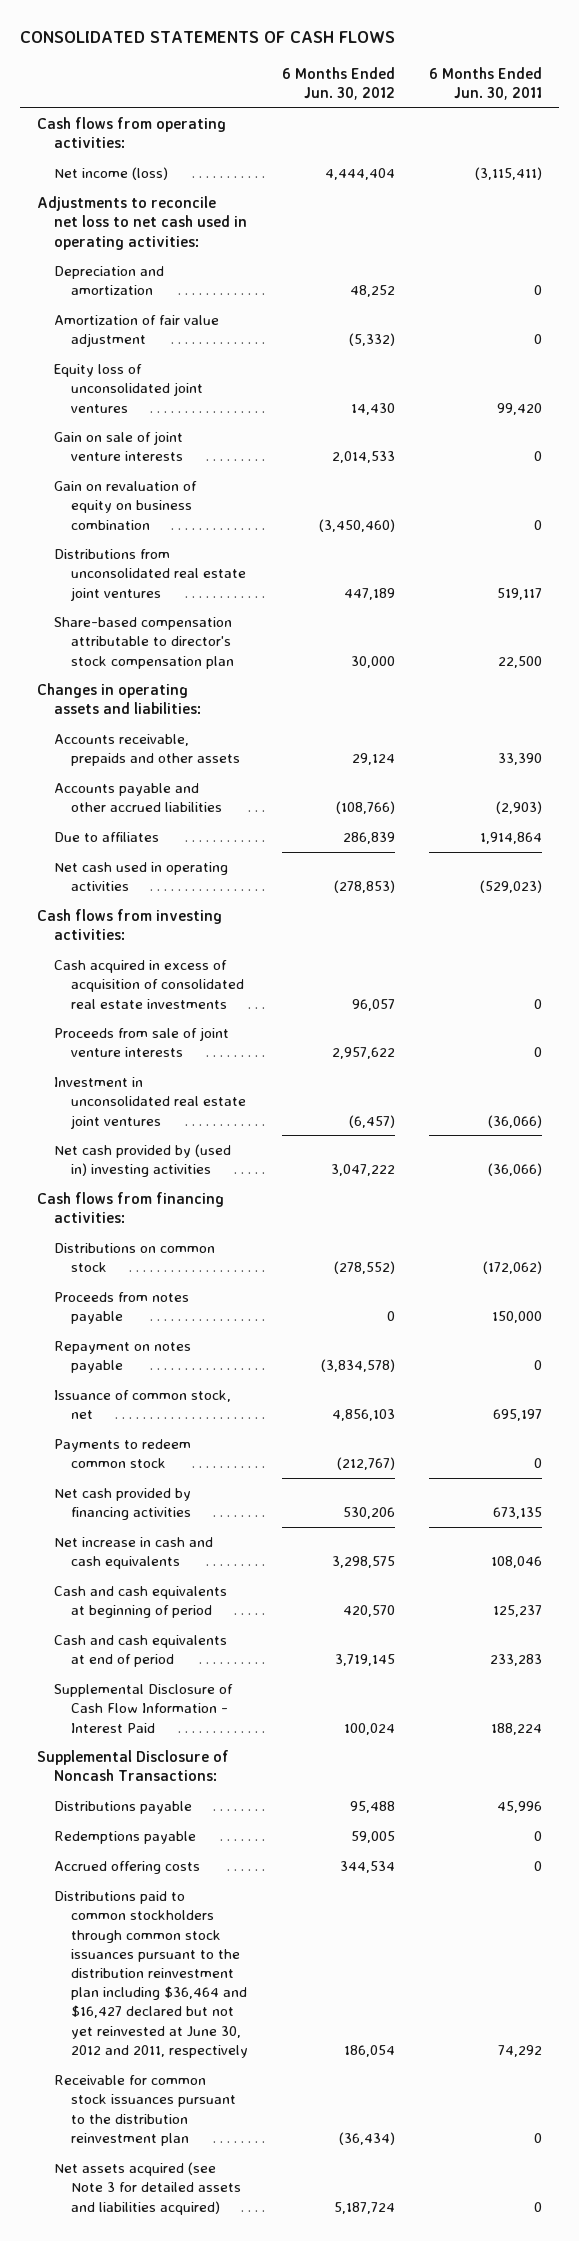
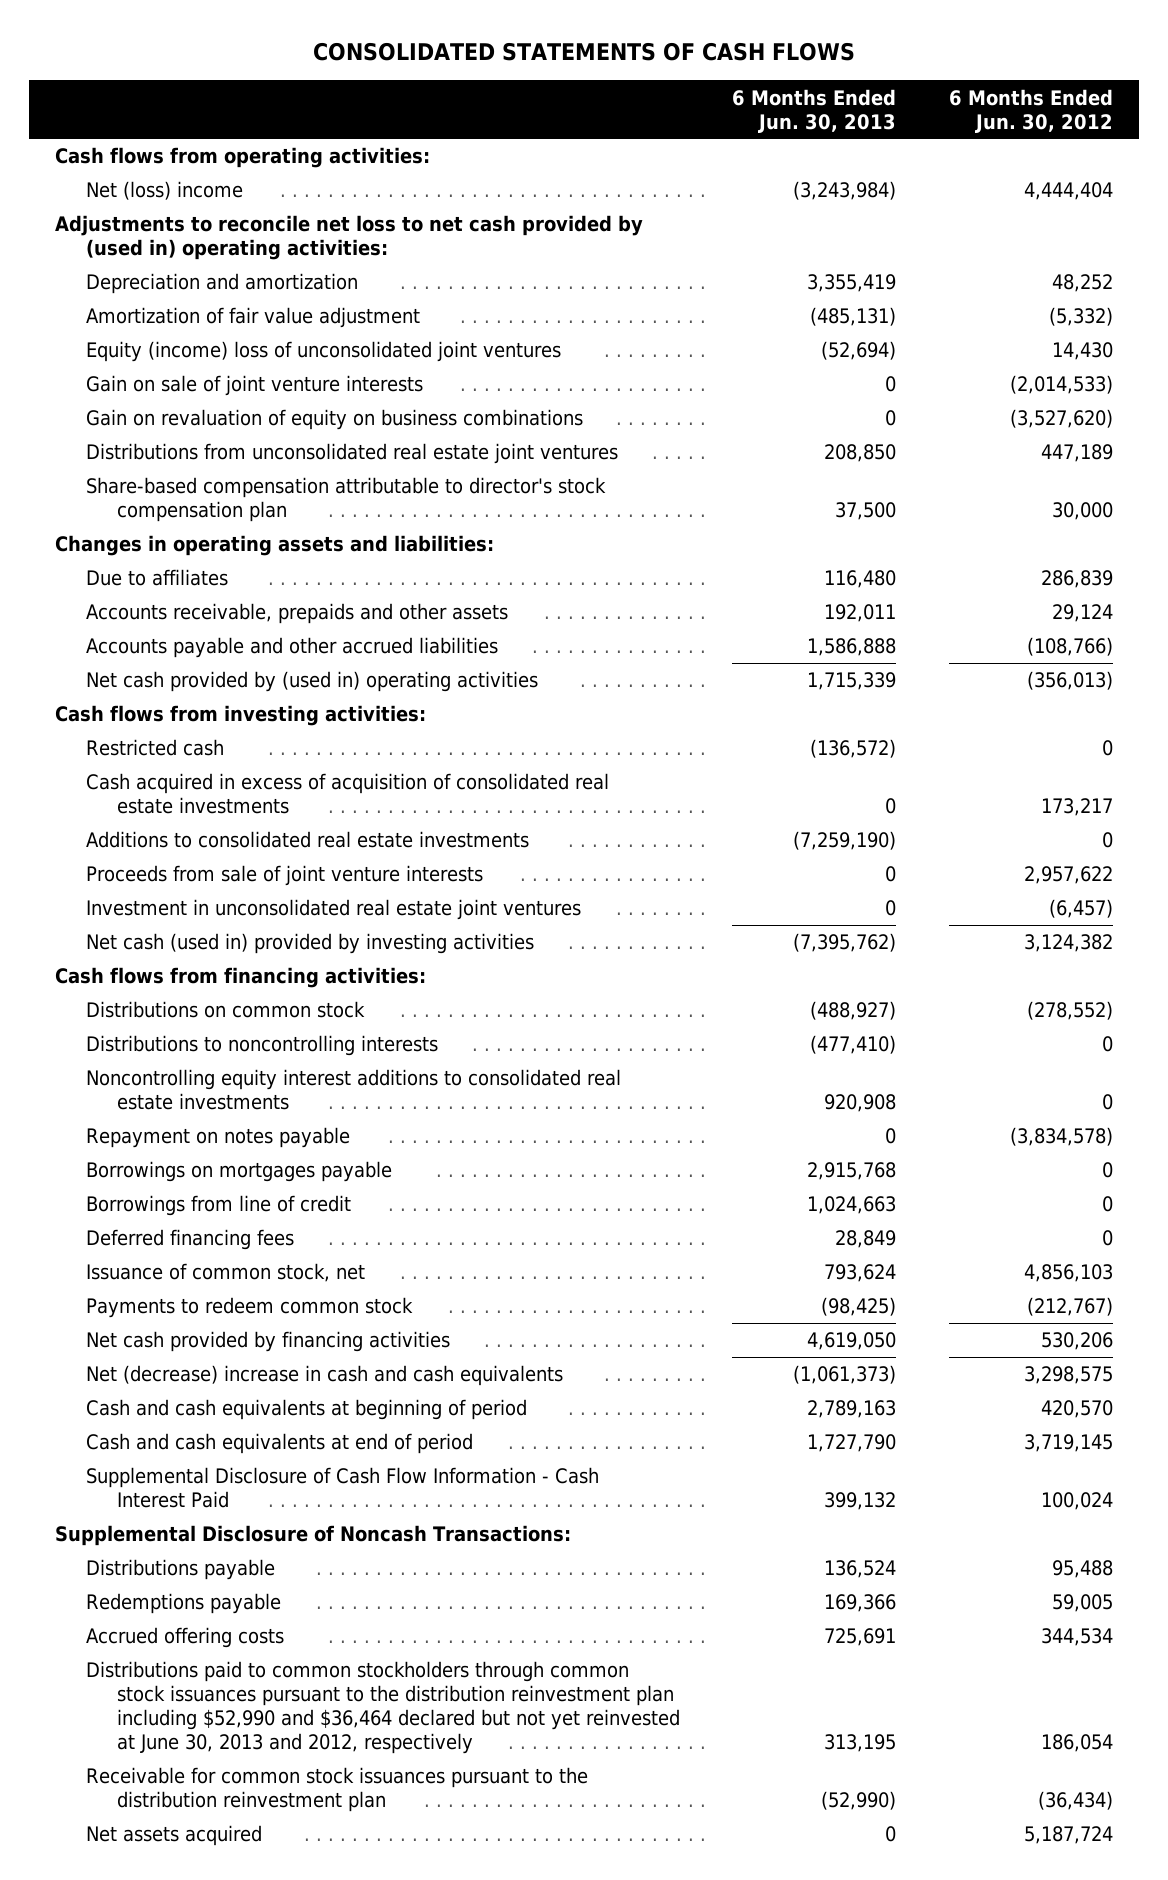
[429,66,543,100] 6 Months Ended Jun. 30, 2011 -> none
none -> [732,88,897,133] 6 Months Ended Jun. 30, 2013
[53,167,168,181] Net income (loss) -> [85,181,243,201] Net (loss) income
[36,196,247,250] Adjustments to reconcile net loss to net cash used in operating activities: -> [55,215,644,261] Adjustments to reconcile net loss to net cash provided by (used in) operating activities:
[53,364,203,413] Equity loss of unconsolidated joint ventures -> [85,341,561,363] Equity (income) loss of unconsolidated joint ventures
[332,451,396,464] 2,014,533 -> [1010,375,1114,395] (2,014,533)
[53,481,197,530] Gain on revaluation of equity on business combination -> [85,409,583,431] Gain on revaluation of equity on business combinations
[319,518,396,532] (3,450,460) -> [1010,409,1114,429] (3,527,620)
[53,832,159,843] Due to affiliates -> [85,569,228,587] Due to affiliates
[53,862,228,892] Net cash used in operating activities -> [85,671,538,693] Net cash provided by (used in) operating activities
[334,880,396,894] (278,853) -> [1027,671,1114,691] (356,013)
none -> [85,739,224,757] Restricted cash
[352,998,396,1011] 96,057 -> [1041,798,1114,817] 173,217
none -> [85,831,529,849] Additions to consolidated real estate investments
[53,1144,231,1178] Net cash provided by (used in) investing activities -> [85,933,534,955] Net cash (used in) provided by investing activities
[331,1164,396,1177] 3,047,222 -> [1024,934,1114,953] 3,124,382
[53,1292,189,1325] Proceeds from notes payable -> none
none -> [85,1035,438,1057] Distributions to noncontrolling interests
none -> [85,1069,621,1111] Noncontrolling equity interest additions to consolidated real estate investments
none -> [85,1161,392,1183] Borrowings on mortgages payable
none -> [85,1195,351,1217] Borrowings from line of credit
none -> [85,1229,294,1251] Deferred financing fees
[53,1537,213,1570] Net increase in cash and cash equivalents -> [85,1365,563,1387] Net (decrease) increase in cash and cash equivalents
[53,1684,233,1733] Supplemental Disclosure of Cash Flow Information - Interest Paid -> [85,1467,599,1509] Supplemental Disclosure of Cash Flow Information - Cash Interest Paid
[53,1891,248,2058] Distributions paid to common stockholders through common stock issuances pursuant to the distribution reinvestment plan including $36,464 and $16,427 declared but not yet reinvested at June 30, 2012 and 2011, respectively -> [85,1661,680,1755] Distributions paid to common stockholders through common stock issuances pursuant to the distribution reinvestment plan including $52,990 and $36,464 declared but not yet reinvested at June 30, 2013 and 2012, respectively
[53,2162,241,2215] Net assets acquired (see Note 3 for detailed assets and liabilities acquired) -> [85,1825,262,1847] Net assets acquired

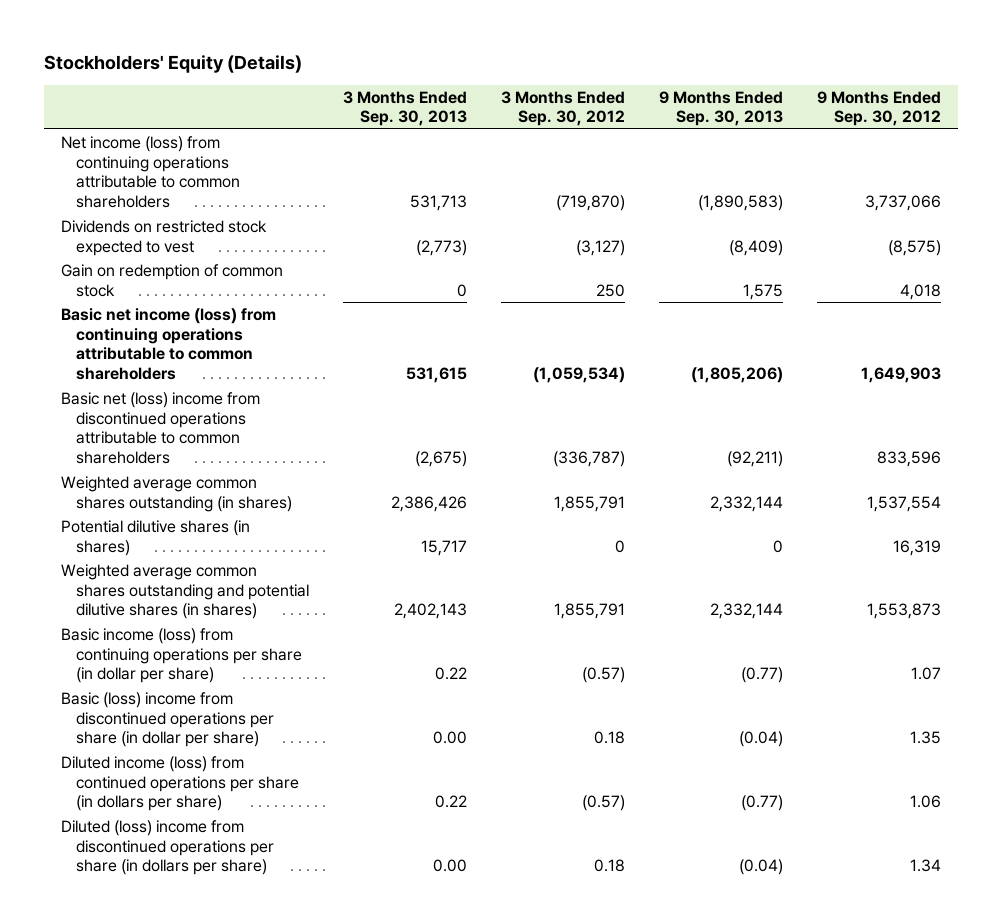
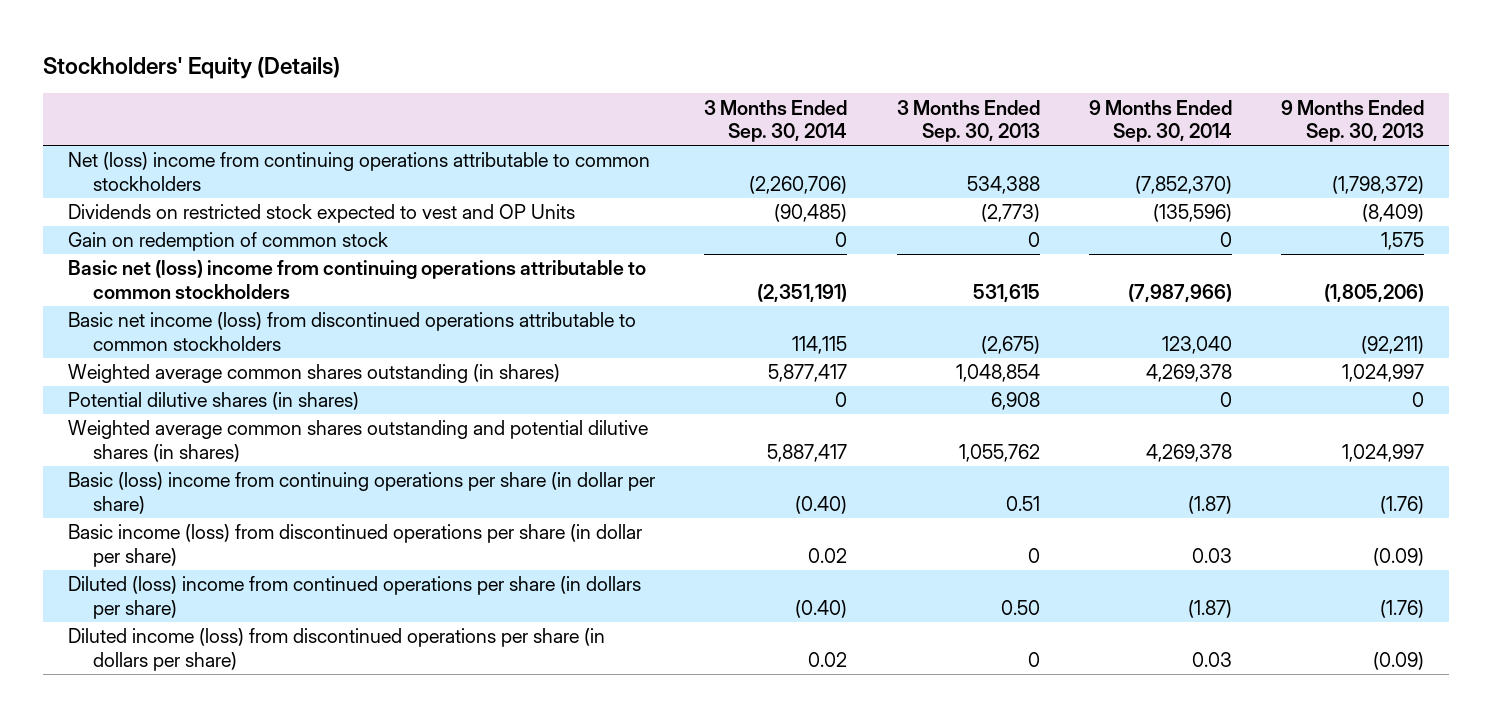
[500,90,625,127] 3 Months Ended Sep. 30, 2012 -> none
[816,90,941,127] 9 Months Ended Sep. 30, 2012 -> none
none -> [704,99,848,143] 3 Months Ended Sep. 30, 2014
none -> [1088,99,1232,143] 9 Months Ended Sep. 30, 2014
[61,135,240,209] Net income (loss) from continuing operations attributable to common shareholders -> [68,152,651,191] Net (loss) income from continuing operations attributable to common stockholders
[409,195,467,212] 531,713 -> [966,175,1040,194] 534,388
[697,195,783,212] (1,890,583) -> [1332,175,1425,194] (1,798,372)
[61,219,268,256] Dividends on restricted stock expected to vest -> [68,204,576,224] Dividends on restricted stock expected to vest and OP Units
[61,307,277,381] Basic net income (loss) from continuing operations attributable to common shareholders -> [68,260,647,299] Basic net (loss) income from continuing operations attributable to common stockholders
[61,391,261,465] Basic net (loss) income from discontinued operations attributable to common shareholders -> [68,312,637,351] Basic net income (loss) from discontinued operations attributable to common stockholders
[390,495,467,512] 2,386,426 -> [955,364,1040,383] 1,048,854
[709,495,783,512] 2,332,144 -> [1342,364,1425,383] 1,024,997
[420,539,467,556] 15,717 -> [990,392,1040,411] 6,908
[393,603,467,620] 2,402,143 -> [958,443,1040,462] 1,055,762
[709,603,783,620] 2,332,144 -> [1342,443,1425,462] 1,024,997
[61,627,302,684] Basic income (loss) from continuing operations per share (in dollar per share) -> [68,472,656,514] Basic (loss) income from continuing operations per share (in dollar per share)
[434,667,467,681] 0.22 -> [1005,495,1040,511] 0.51
[740,667,783,684] (0.77) -> [1380,495,1425,514] (1.76)
[61,691,274,748] Basic (loss) income from discontinued operations per share (in dollar per share) -> [68,524,643,567] Basic income (loss) from discontinued operations per share (in dollar per share)
[432,731,467,745] 0.00 -> [1027,547,1040,563] 0
[738,731,783,748] (0.04) -> [1373,547,1425,566] (0.09)
[61,755,299,812] Diluted income (loss) from continued operations per share (in dollars per share) -> [68,576,642,619] Diluted (loss) income from continued operations per share (in dollars per share)
[434,795,467,809] 0.22 -> [1000,599,1040,615] 0.50
[740,795,783,812] (0.77) -> [1380,599,1425,618] (1.76)
[61,819,274,876] Diluted (loss) income from discontinued operations per share (in dollars per share) -> [68,628,606,671] Diluted income (loss) from discontinued operations per share (in dollars per share)
[432,859,467,873] 0.00 -> [1027,651,1040,667] 0
[738,859,783,876] (0.04) -> [1373,651,1425,670] (0.09)

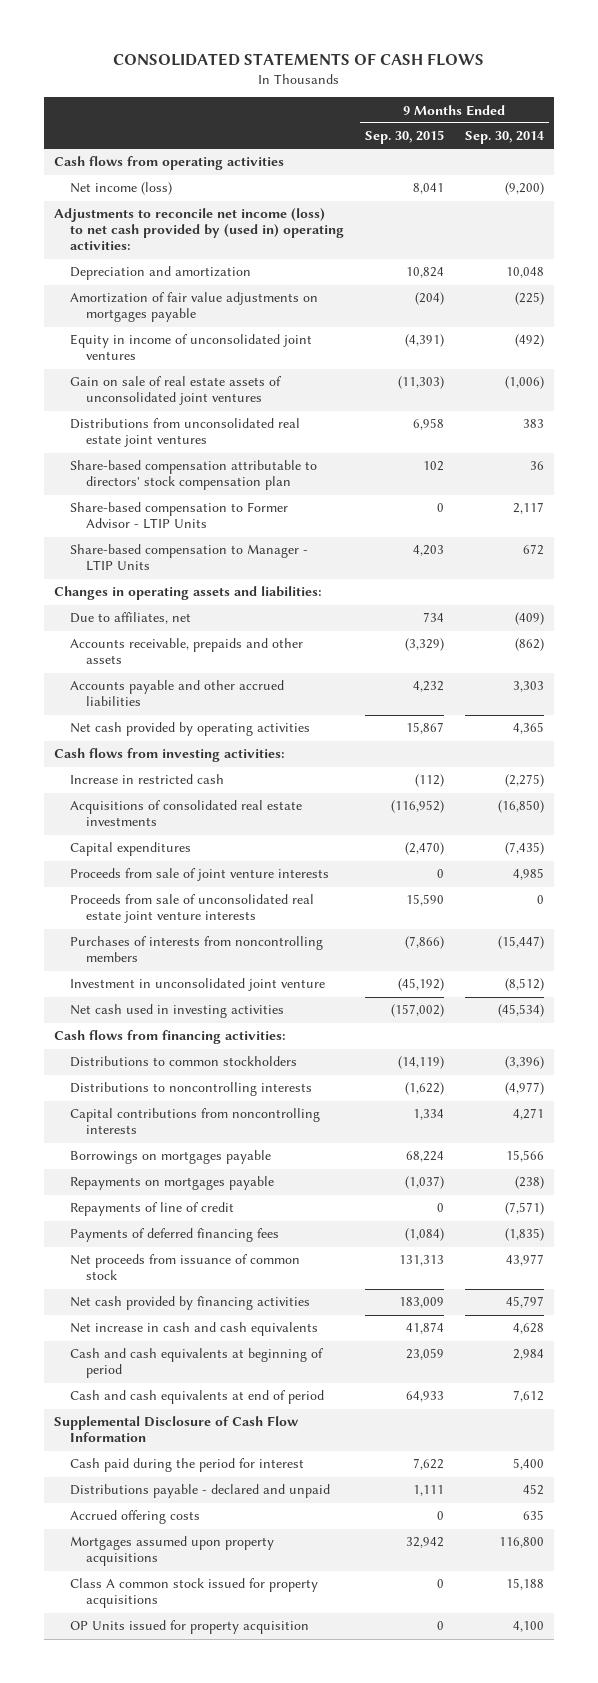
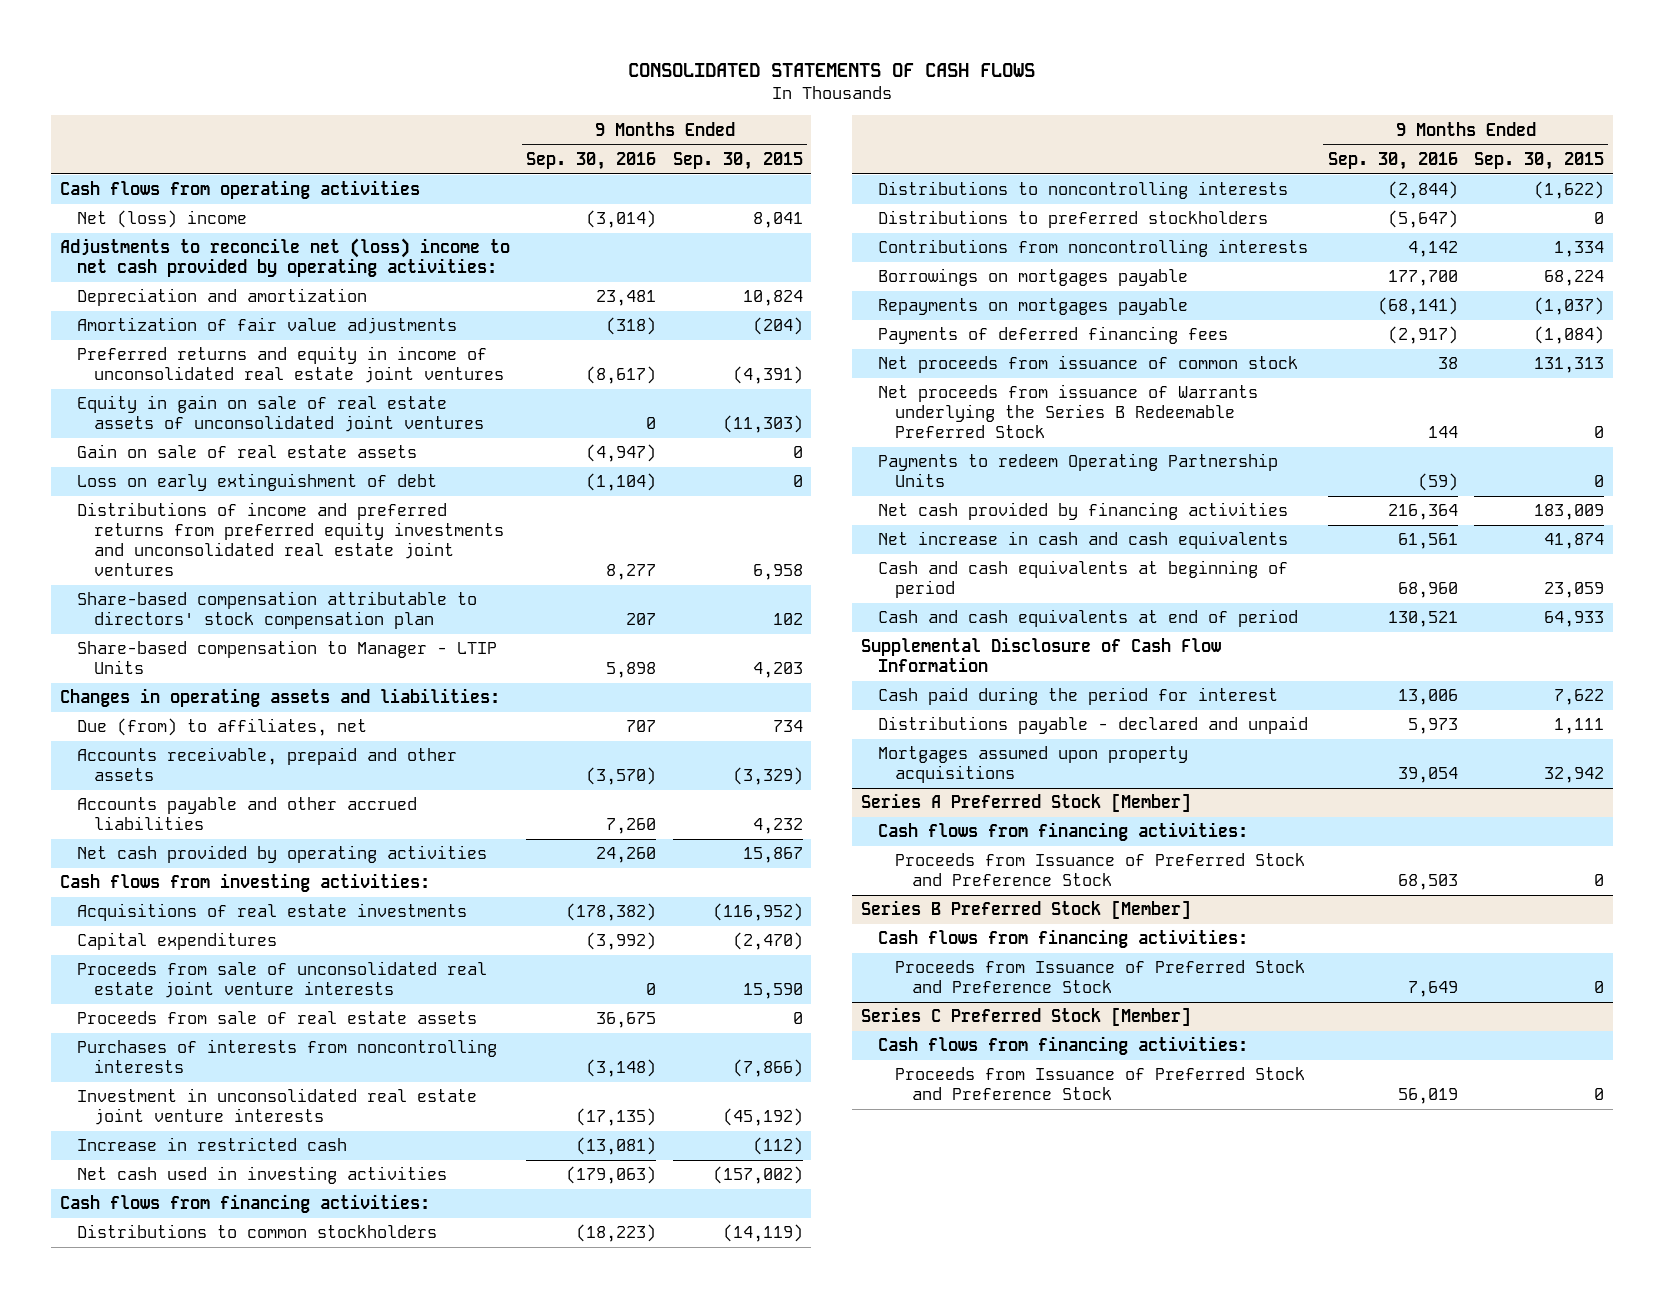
[464,131,544,145] Sep. 30, 2014 -> none
none -> [526,151,657,170] Sep. 30, 2016
[70,182,173,196] Net income (loss) -> [76,210,247,229] Net (loss) income
[54,208,345,251] Adjustments to reconcile net income (loss) to net cash provided by (used in) operating activities: -> [59,238,510,278] Adjustments to reconcile net (loss) income to net cash provided by operating activities:
[70,292,319,323] Amortization of fair value adjustments on mortgages payable -> [76,317,457,335] Amortization of fair value adjustments
[70,334,313,361] Equity in income of unconsolidated joint ventures -> [76,346,504,384] Preferred returns and equity in income of unconsolidated real estate joint ventures
[70,376,283,406] Gain on sale of real estate assets of unconsolidated joint ventures -> [76,395,484,433] Equity in gain on sale of real estate assets of unconsolidated joint ventures
none -> [76,444,417,459] Gain on sale of real estate assets
none -> [76,473,437,492] Loss on early extinguishment of debt
[70,418,301,448] Distributions from unconsolidated real estate joint ventures -> [76,502,504,577] Distributions of income and preferred returns from preferred equity investments and unconsolidated real estate joint ventures
[70,502,289,530] Share-based compensation to Former Advisor - LTIP Units -> none
[70,612,192,625] Due to affiliates, net -> [76,718,367,737] Due (from) to affiliates, net
[70,638,304,665] Accounts receivable, prepaids and other assets -> [76,747,457,782] Accounts receivable, prepaid and other assets
[70,800,303,827] Acquisitions of consolidated real estate investments -> [76,903,467,922] Acquisitions of real estate investments
[70,868,330,882] Proceeds from sale of joint venture interests -> none
none -> [76,1011,477,1025] Proceeds from sale of real estate assets
[70,936,324,963] Purchases of interests from noncontrolling members -> [76,1039,497,1074] Purchases of interests from noncontrolling interests
[70,978,326,992] Investment in unconsolidated joint venture -> [76,1088,477,1126] Investment in unconsolidated real estate joint venture interests
[70,774,225,785] Increase in restricted cash -> [76,1137,347,1152] Increase in restricted cash
none -> [877,210,1268,229] Distributions to preferred stockholders
[70,1108,321,1135] Capital contributions from noncontrolling interests -> [877,239,1308,258] Contributions from noncontrolling interests
[70,1202,235,1217] Repayments of line of credit -> none
none -> [877,384,1258,439] Net proceeds from issuance of Warrants underlying the Series B Redeemable Preferred Stock
none -> [877,453,1278,488] Payments to redeem Operating Partnership Units
[70,1510,201,1525] Accrued offering costs -> none
[70,1578,319,1609] Class A common stock issued for property acquisitions -> none
[70,1620,310,1635] OP Units issued for property acquisition -> none
none -> [860,793,1191,813] Series A Preferred Stock [Member]
none -> [877,822,1248,842] Cash flows from financing activities:
none -> [894,853,1305,887] Proceeds from Issuance of Preferred Stock and Preference Stock
none -> [860,900,1191,920] Series B Preferred Stock [Member]
none -> [877,929,1248,949] Cash flows from financing activities:
none -> [894,960,1305,994] Proceeds from Issuance of Preferred Stock and Preference Stock
none -> [860,1007,1191,1027] Series C Preferred Stock [Member]
none -> [877,1036,1248,1056] Cash flows from financing activities:
none -> [894,1067,1305,1101] Proceeds from Issuance of Preferred Stock and Preference Stock

